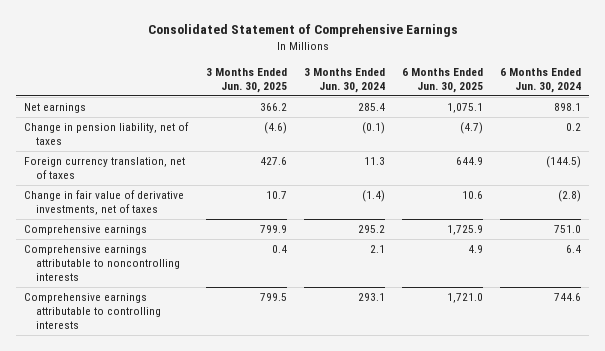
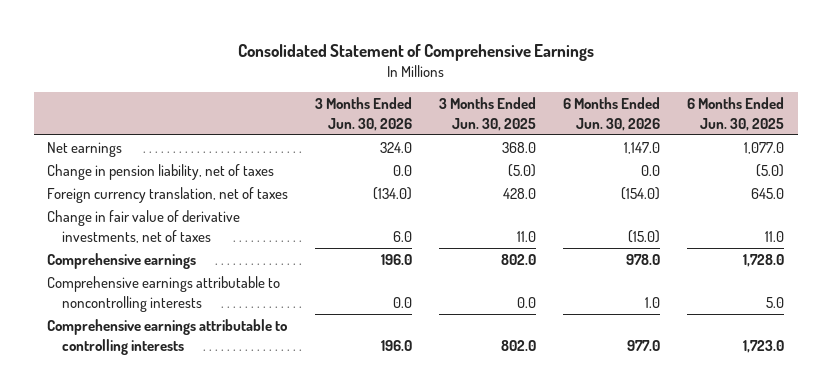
[303,68,385,93] 3 Months Ended Jun. 30, 2024 -> none
[499,68,581,93] 6 Months Ended Jun. 30, 2024 -> none
none -> [315,97,413,131] 3 Months Ended Jun. 30, 2026
none -> [563,97,661,131] 6 Months Ended Jun. 30, 2026
[259,103,287,112] 366.2 -> [502,142,537,154] 368.0
[446,103,483,114] 1,075.1 -> [744,142,785,155] 1,077.0
[263,122,287,135] (4.6) -> [508,164,537,178] (5.0)
[459,122,483,135] (4.7) -> [756,164,785,178] (5.0)
[259,157,287,166] 427.6 -> [503,188,537,200] 428.0
[455,157,483,166] 644.9 -> [751,188,785,200] 645.0
[265,191,287,200] 10.7 -> [517,230,537,242] 11.0
[461,191,483,200] 10.6 -> [765,230,785,242] 11.0
[259,225,287,234] 799.9 -> [501,254,537,266] 802.0
[446,225,483,236] 1,725.9 -> [743,254,785,268] 1,728.0
[271,245,287,254] 0.4 -> [517,296,537,308] 0.0
[467,245,483,254] 4.9 -> [766,296,785,308] 5.0
[259,293,287,302] 799.5 -> [501,339,537,351] 802.0
[446,293,483,304] 1,721.0 -> [743,339,785,353] 1,723.0

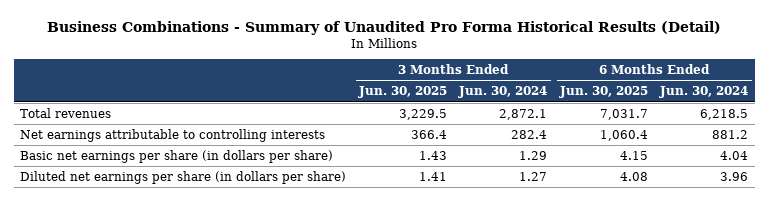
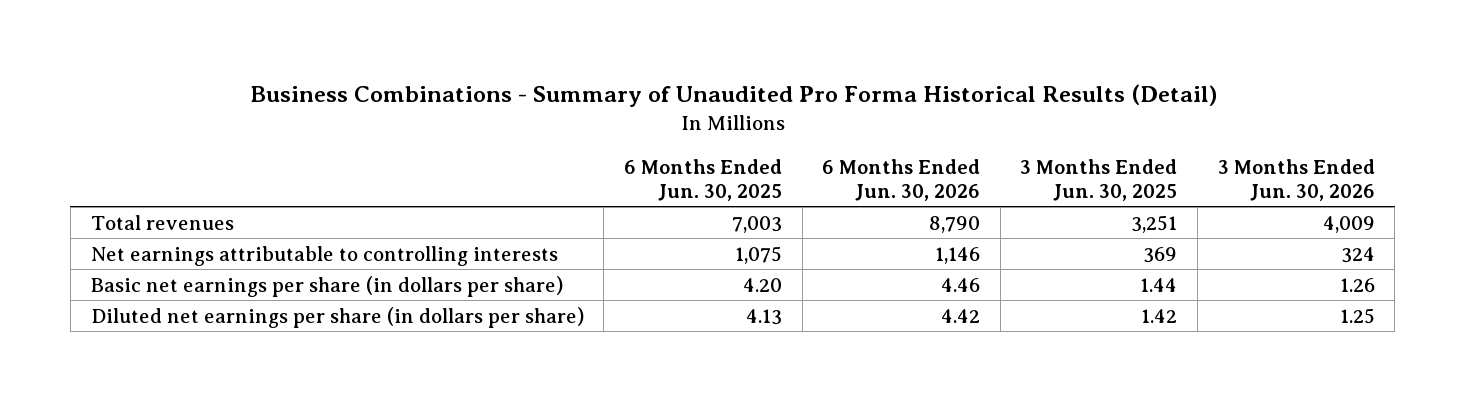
[458,86,548,99] Jun. 30, 2024 -> none
[659,86,749,99] Jun. 30, 2024 -> none
none -> [822,158,981,202] 6 Months Ended Jun. 30, 2026
none -> [1217,158,1375,202] 3 Months Ended Jun. 30, 2026
[398,108,447,120] 3,229.5 -> [1131,214,1178,233] 3,251
[599,108,648,120] 7,031.7 -> [731,215,782,233] 7,003
[410,129,447,139] 366.4 -> [1143,246,1178,263] 369
[599,129,648,141] 1,060.4 -> [734,245,782,264] 1,075
[418,150,447,160] 1.43 -> [1140,277,1178,292] 1.44
[619,150,648,160] 4.15 -> [742,277,782,292] 4.20
[418,171,447,181] 1.41 -> [1141,308,1178,323] 1.42
[619,171,648,181] 4.08 -> [745,308,782,325] 4.13

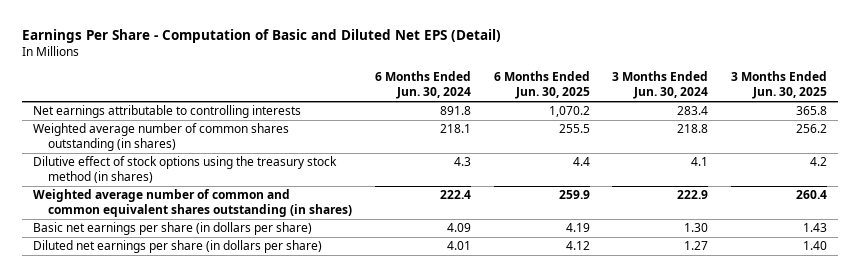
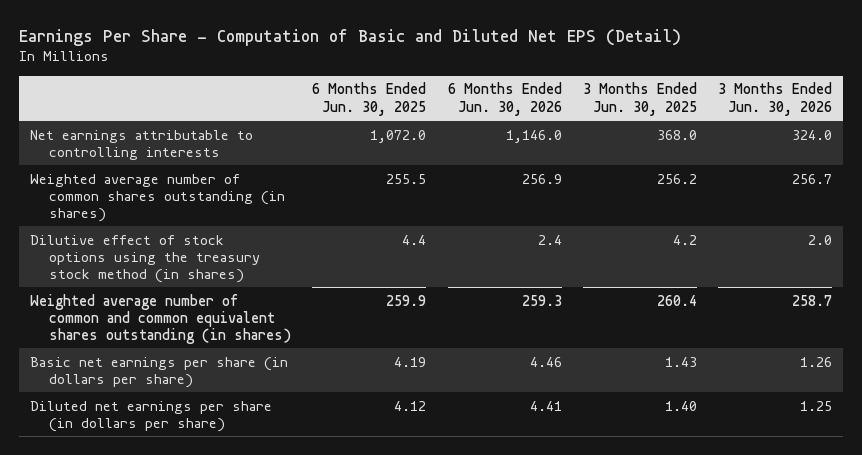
[375,71,472,100] 6 Months Ended Jun. 30, 2024 -> none
[612,71,709,100] 3 Months Ended Jun. 30, 2024 -> none
none -> [447,82,562,116] 6 Months Ended Jun. 30, 2026
none -> [718,82,833,116] 3 Months Ended Jun. 30, 2026
[548,106,590,118] 1,070.2 -> [370,129,427,143] 1,072.0
[796,106,828,116] 365.8 -> [656,129,697,140] 368.0

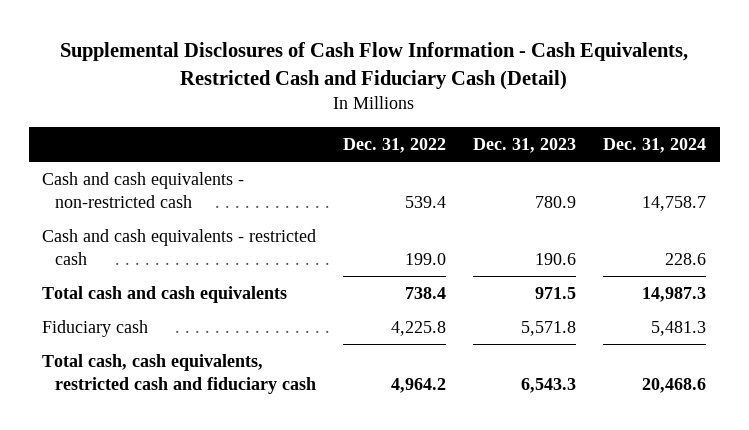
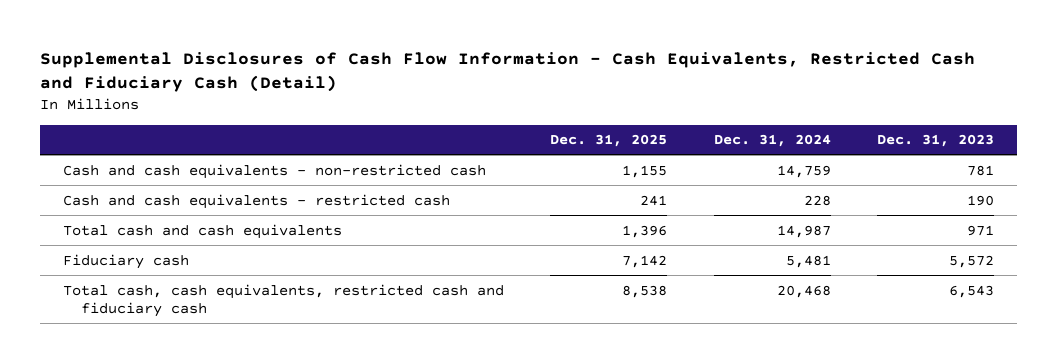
[343,138,447,154] Dec. 31, 2022 -> none
none -> [550,134,668,148] Dec. 31, 2025
[535,196,577,209] 780.9 -> [966,164,994,176] 781
[642,196,707,212] 14,758.7 -> [776,164,831,178] 14,759
[535,253,577,266] 190.6 -> [966,194,994,206] 190
[665,253,707,266] 228.6 -> [803,194,831,206] 228
[535,286,577,299] 971.5 -> [966,224,994,236] 971
[642,286,707,302] 14,987.3 -> [776,224,831,238] 14,987
[521,320,577,336] 5,571.8 -> [948,254,994,268] 5,572
[651,320,707,336] 5,481.3 -> [785,254,831,268] 5,481
[521,378,577,394] 6,543.3 -> [948,284,994,298] 6,543
[642,378,707,394] 20,468.6 -> [776,284,831,298] 20,468

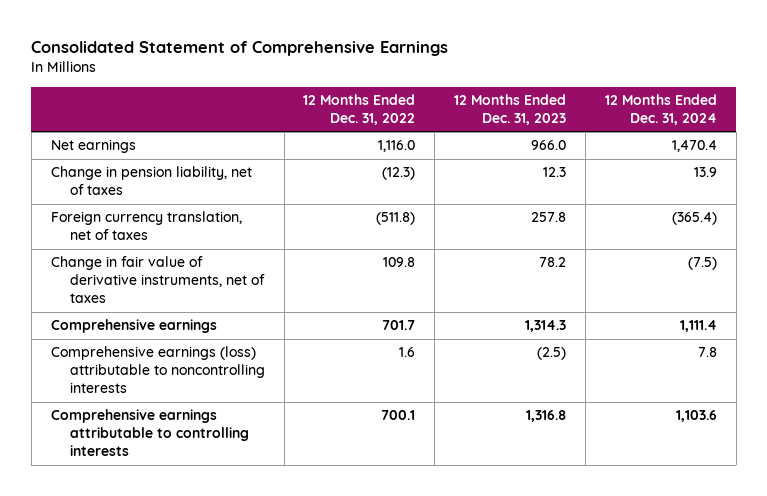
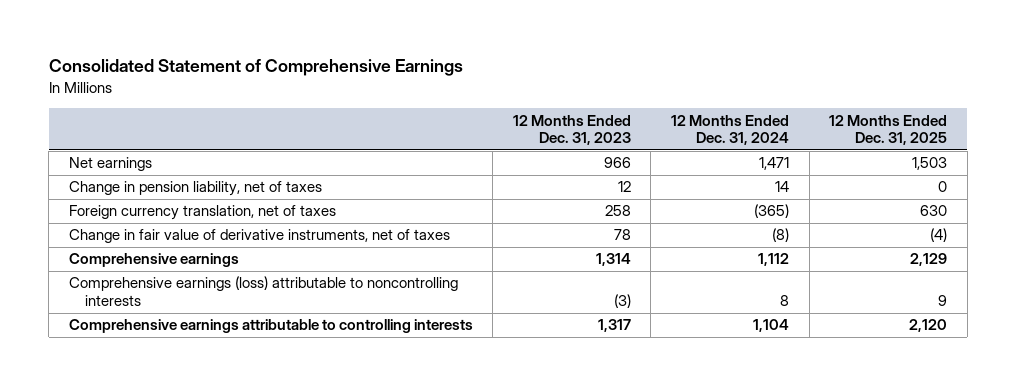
[303,94,416,126] 12 Months Ended Dec. 31, 2022 -> none
none -> [829,114,948,146] 12 Months Ended Dec. 31, 2025
[531,140,567,151] 966.0 -> [603,157,631,169] 966
[671,140,717,153] 1,470.4 -> [758,157,789,171] 1,471
[543,167,567,178] 12.3 -> [617,181,631,193] 12
[693,167,717,178] 13.9 -> [774,181,789,193] 14
[531,212,567,223] 257.8 -> [604,205,631,217] 258
[671,212,717,226] (365.4) -> [753,204,789,219] (365)
[539,257,567,268] 78.2 -> [613,229,631,241] 78
[687,257,717,271] (7.5) -> [771,228,789,243] (8)
[525,320,567,333] 1,314.3 -> [595,253,631,267] 1,314
[679,320,717,333] 1,111.4 -> [757,253,789,267] 1,112
[537,347,567,361] (2.5) -> [613,294,631,309] (3)
[697,347,717,358] 7.8 -> [779,295,789,307] 8
[526,410,567,423] 1,316.8 -> [597,319,631,333] 1,317
[675,410,717,423] 1,103.6 -> [752,319,789,333] 1,104

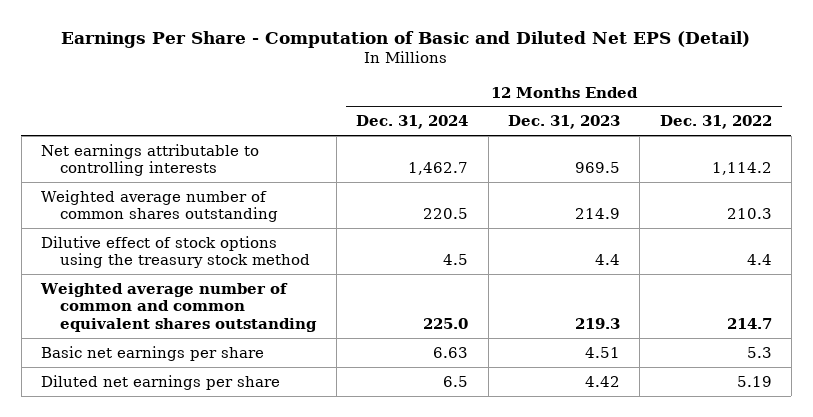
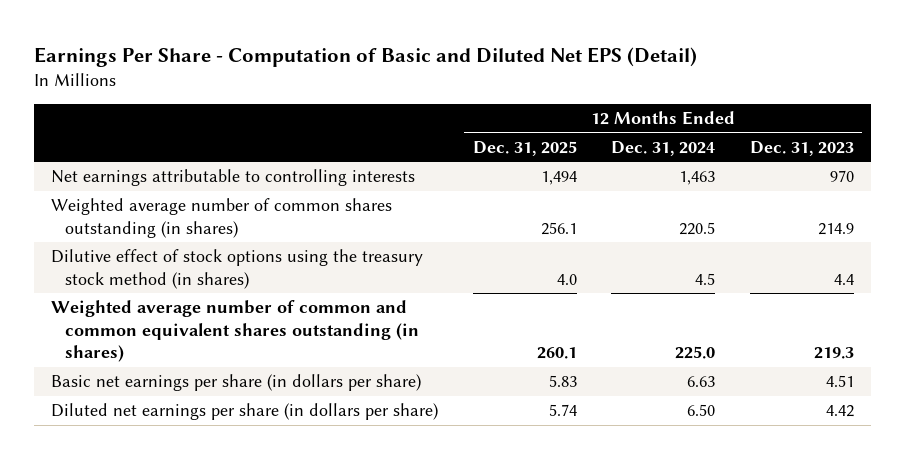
[659,115,772,130] Dec. 31, 2022 -> none
none -> [472,140,577,156] Dec. 31, 2025
[408,162,469,176] 1,462.7 -> [679,171,716,186] 1,463
[574,162,620,174] 969.5 -> [829,170,854,183] 970
[40,189,279,223] Weighted average number of common shares outstanding -> [51,198,393,238] Weighted average number of common shares outstanding (in shares)
[40,235,311,269] Dilutive effect of stock options using the treasury stock method -> [51,249,424,289] Dilutive effect of stock options using the treasury stock method (in shares)
[39,282,318,333] Weighted average number of common and common equivalent shares outstanding -> [51,300,420,363] Weighted average number of common and common equivalent shares outstanding (in shares)
[40,345,264,361] Basic net earnings per share -> [51,374,422,392] Basic net earnings per share (in dollars per share)
[40,374,280,390] Diluted net earnings per share -> [51,403,439,421] Diluted net earnings per share (in dollars per share)
[443,375,469,387] 6.5 -> [687,404,716,417] 6.50

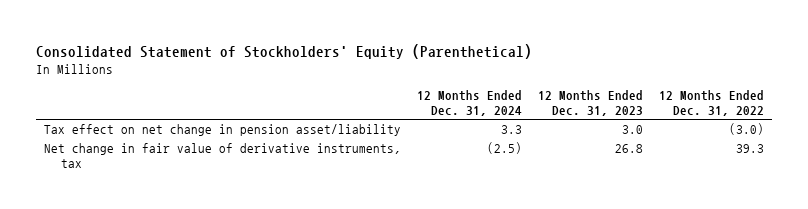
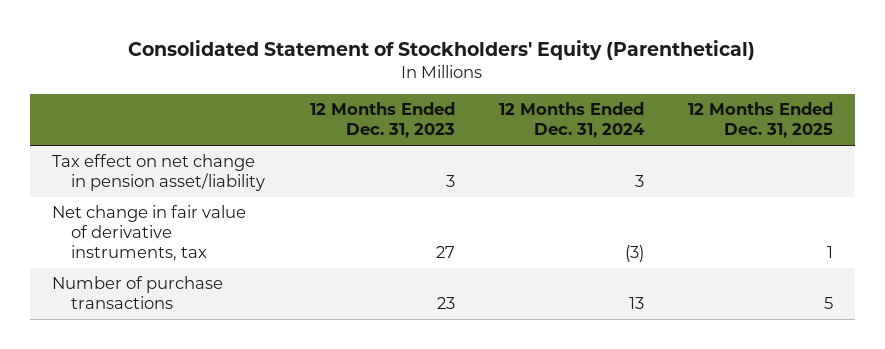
[659,89,765,116] 12 Months Ended Dec. 31, 2022 -> none
none -> [687,102,833,139] 12 Months Ended Dec. 31, 2025
[500,125,522,135] 3.3 -> [634,175,644,188] 3
[622,125,644,135] 3.0 -> [445,175,455,188] 3
[486,142,522,155] (2.5) -> [624,245,644,263] (3)
[615,144,644,154] 26.8 -> [435,246,455,259] 27
none -> [52,276,224,310] Number of purchase transactions

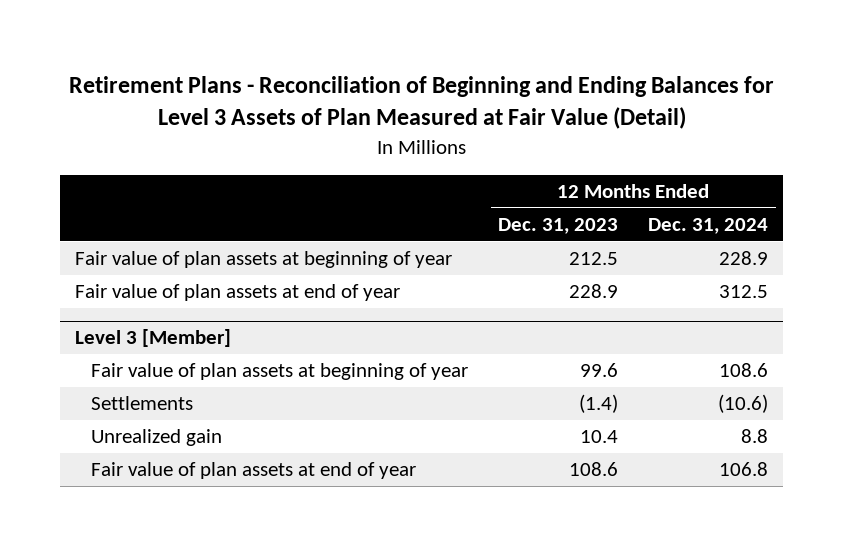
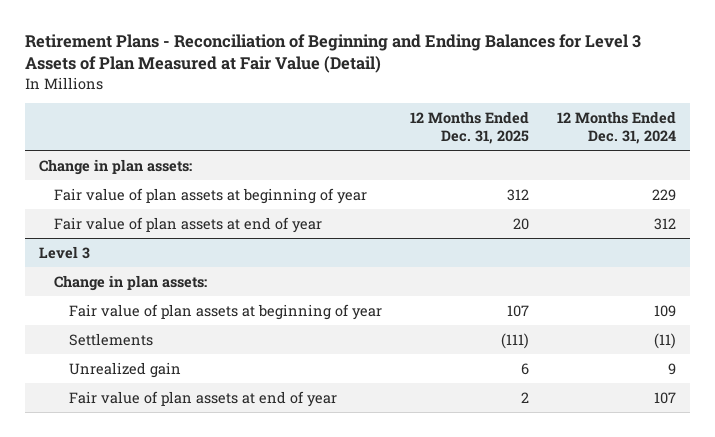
[498,218,619,235] Dec. 31, 2023 -> none
none -> [410,110,530,144] 12 Months Ended Dec. 31, 2025
none -> [39,158,193,175] Change in plan assets:
[719,251,769,266] 228.9 -> [652,188,677,201] 229
[719,285,769,299] 312.5 -> [654,217,677,230] 312
[75,329,232,348] Level 3 [Member] -> [39,245,91,259] Level 3
none -> [54,274,208,291] Change in plan assets:
[719,363,769,378] 108.6 -> [654,304,677,317] 109
[718,394,769,414] (10.6) -> [654,332,677,349] (11)
[741,429,769,444] 8.8 -> [668,362,677,375] 9
[719,462,769,477] 106.8 -> [654,391,677,404] 107

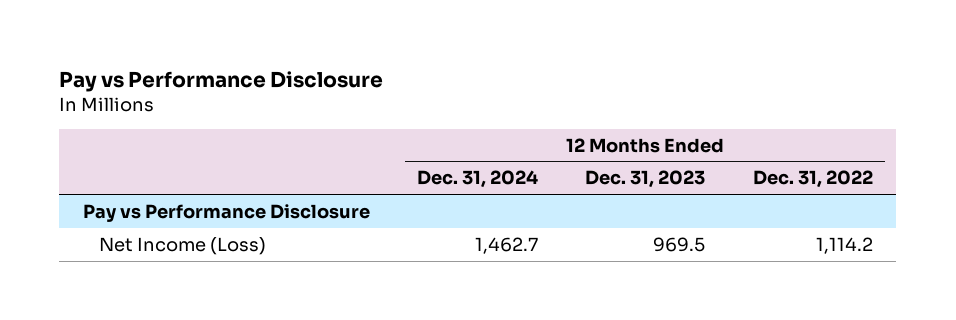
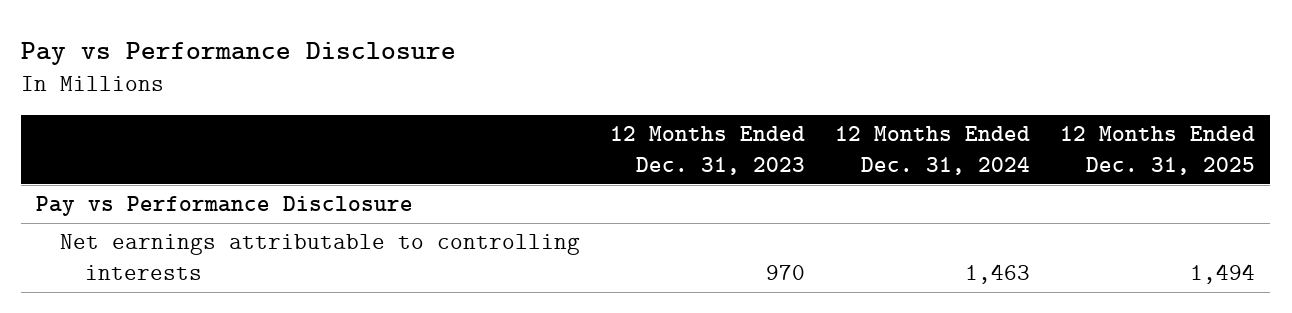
[752,170,873,189] Dec. 31, 2022 -> none
none -> [1060,126,1256,176] 12 Months Ended Dec. 31, 2025
[98,236,266,255] Net Income (Loss) -> none
none -> [60,234,581,281] Net earnings attributable to controlling interests

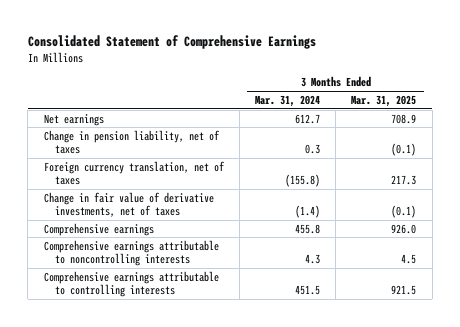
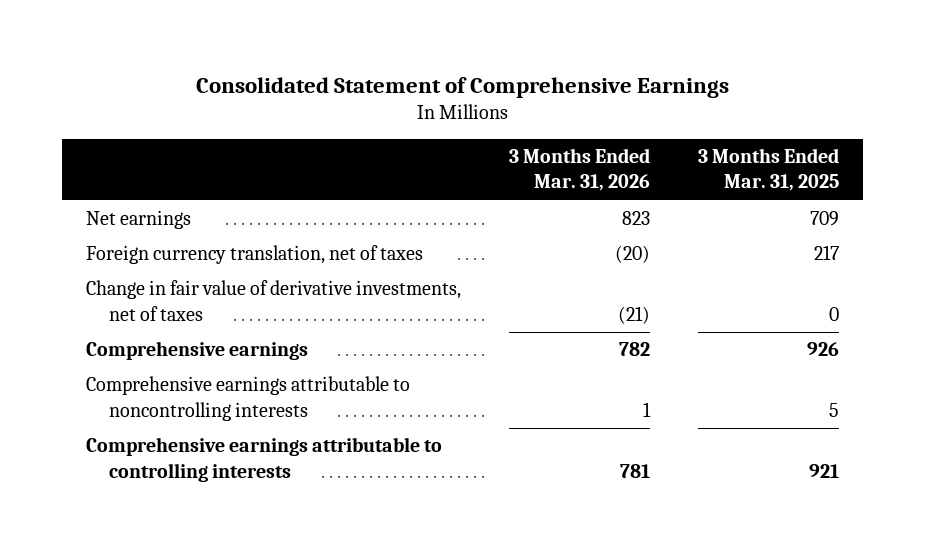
[254,94,320,107] Mar. 31, 2024 -> none
none -> [509,148,651,192] 3 Months Ended Mar. 31, 2026
[43,129,220,155] Change in pension liability, net of taxes -> none
[391,113,417,124] 708.9 -> [810,211,840,227] 709
[391,175,417,186] 217.3 -> [814,245,840,261] 217
[391,205,417,219] (0.1) -> [829,306,840,321] 0
[391,223,417,234] 926.0 -> [807,342,840,357] 926
[401,254,417,265] 4.5 -> [829,402,840,417] 5
[391,285,417,296] 921.5 -> [809,463,840,478] 921

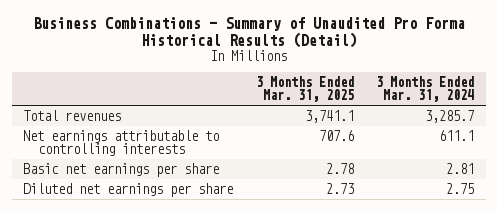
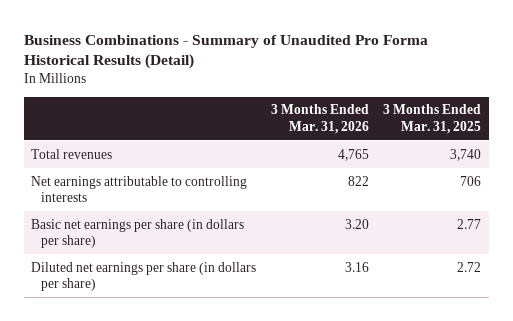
[376,76,475,103] 3 Months Ended Mar. 31, 2024 -> none
none -> [270,104,369,134] 3 Months Ended Mar. 31, 2026
[304,110,354,124] 3,741.1 -> [450,148,482,161] 3,740
[318,130,354,142] 707.6 -> [460,175,482,186] 706
[23,163,220,178] Basic net earnings per share -> [31,218,245,249] Basic net earnings per share (in dollars per share)
[325,163,354,175] 2.78 -> [457,218,482,229] 2.77
[23,183,234,198] Diluted net earnings per share -> [31,261,257,292] Diluted net earnings per share (in dollars per share)
[325,183,354,195] 2.73 -> [457,261,482,272] 2.72

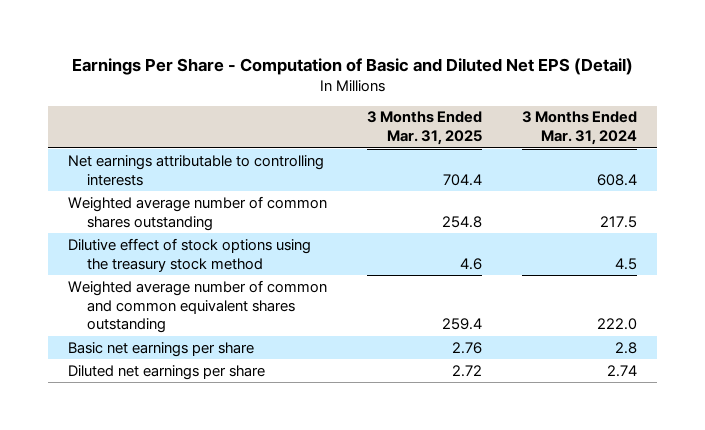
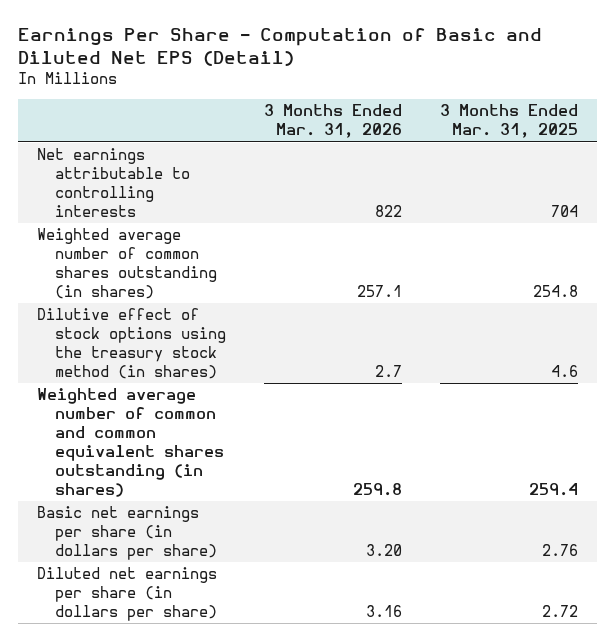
[522,111,638,146] 3 Months Ended Mar. 31, 2024 -> none
none -> [264,104,403,139] 3 Months Ended Mar. 31, 2026
[443,173,483,186] 704.4 -> [550,205,578,218] 704
[67,195,327,231] Weighted average number of common shares outstanding -> [36,228,218,300] Weighted average number of common shares outstanding (in shares)
[67,237,311,272] Dilutive effect of stock options using the treasury stock method -> [36,308,227,380] Dilutive effect of stock options using the treasury stock method (in shares)
[67,279,327,334] Weighted average number of common and common equivalent shares outstanding -> [36,388,225,498] Weighted average number of common and common equivalent shares outstanding (in shares)
[67,341,254,357] Basic net earnings per share -> [36,506,218,561] Basic net earnings per share (in dollars per share)
[67,364,265,380] Diluted net earnings per share -> [36,567,218,622] Diluted net earnings per share (in dollars per share)

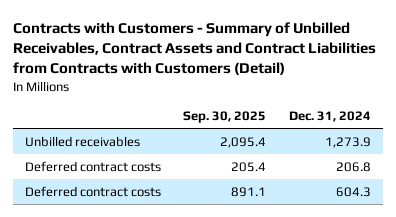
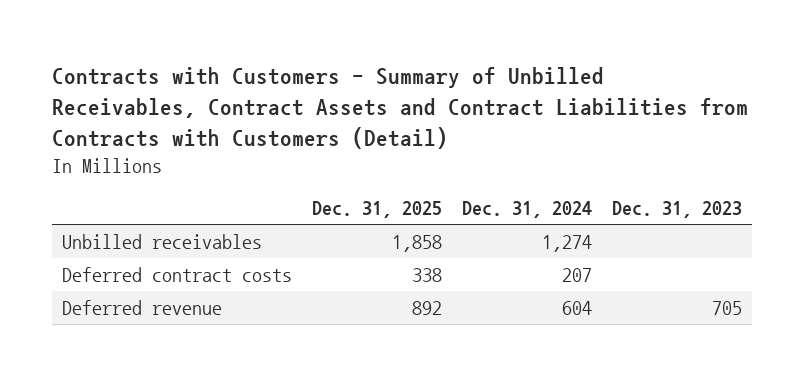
[183,111,267,124] Sep. 30, 2025 -> none
none -> [312,201,443,219] Dec. 31, 2025
none -> [612,201,743,219] Dec. 31, 2023
[325,136,372,148] 1,273.9 -> [542,234,593,252] 1,274
[336,161,372,172] 206.8 -> [562,267,593,282] 207
[24,185,161,197] Deferred contract costs -> [62,299,223,315] Deferred revenue
[336,186,372,197] 604.3 -> [562,300,593,315] 604

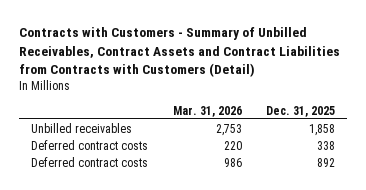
[462,201,593,219] Dec. 31, 2024 -> none
[612,201,743,219] Dec. 31, 2023 -> none
none -> [172,105,242,117] Mar. 31, 2026
[62,299,223,315] Deferred revenue -> [31,156,149,167] Deferred contract costs

